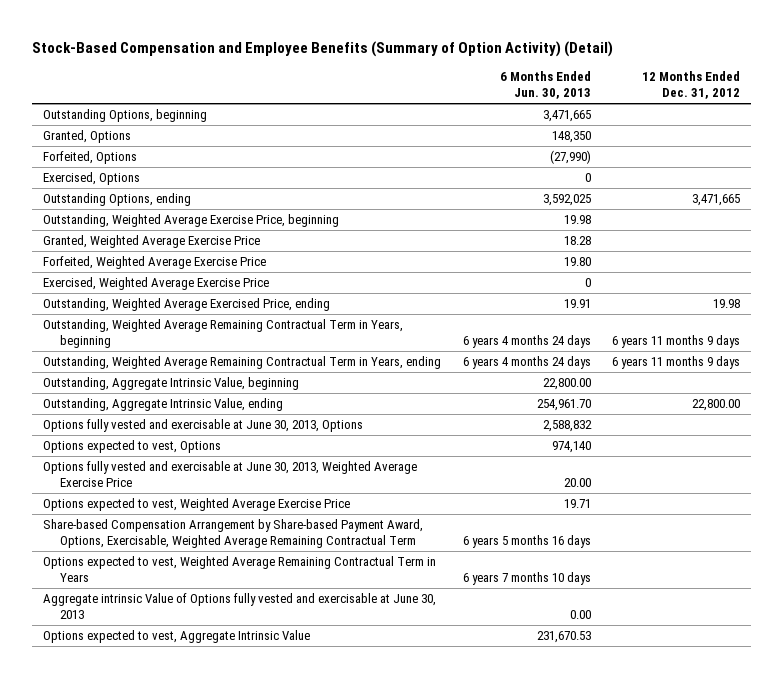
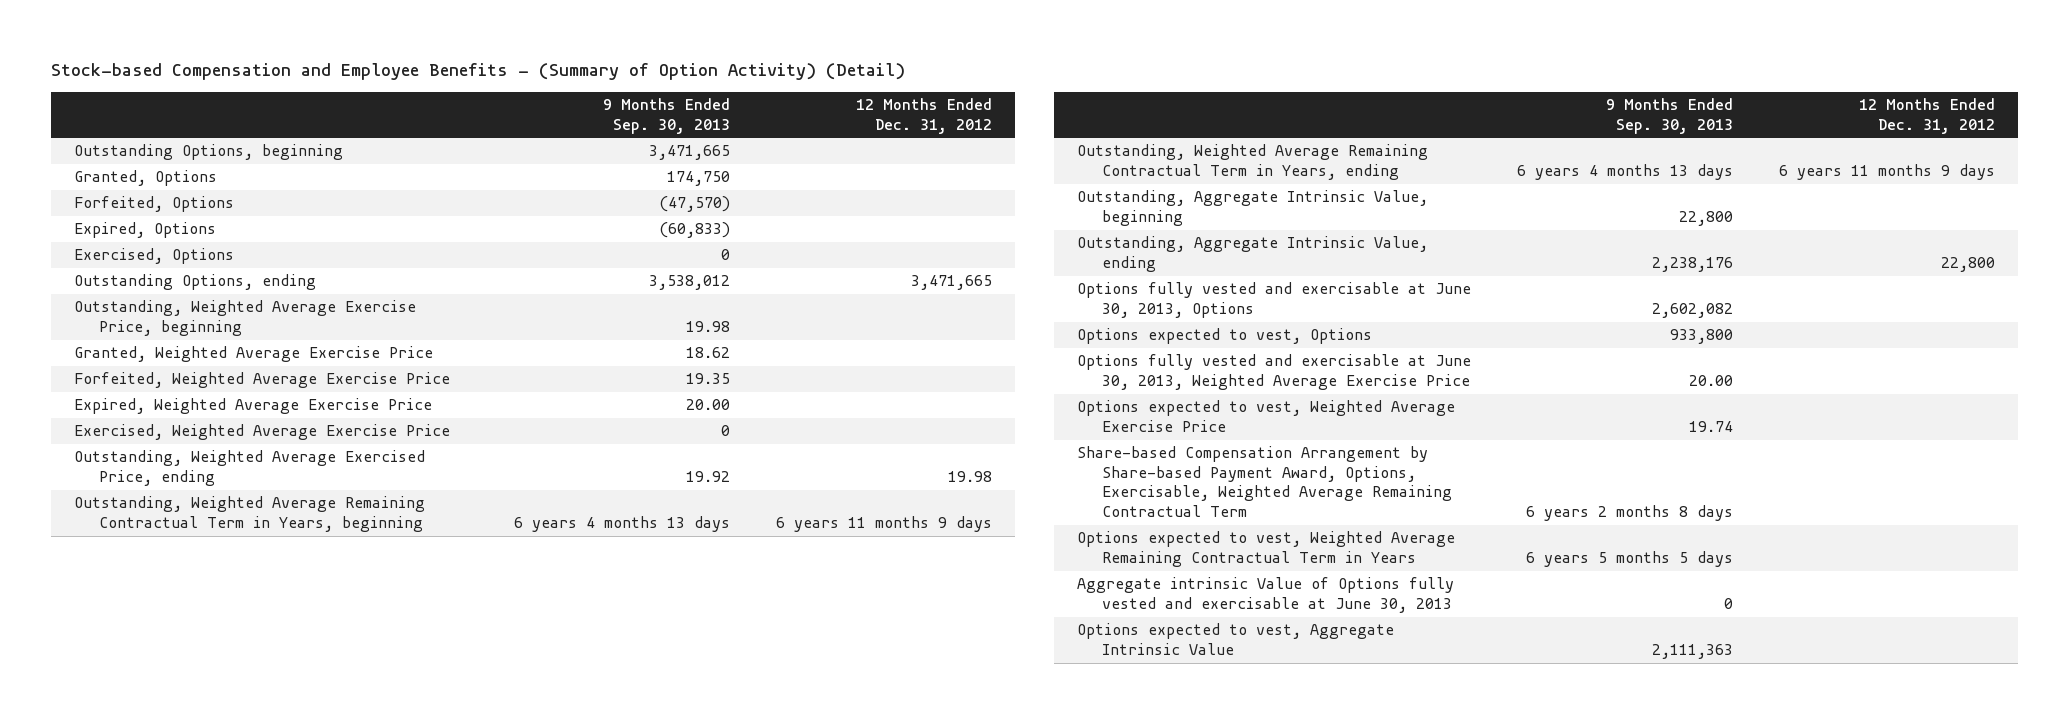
[32,40,614,57] Stock-Based Compensation and Employee Benefits (Summary of Option Activity) (Detail) -> [51,62,906,80] Stock-based Compensation and Employee Benefits - (Summary of Option Activity) (Detail)
[499,70,591,100] 6 Months Ended Jun. 30, 2013 -> none
none -> [603,98,731,134] 9 Months Ended Sep. 30, 2013
none -> [74,222,217,239] Expired, Options
none -> [74,398,433,415] Expired, Weighted Average Exercise Price
[692,399,741,412] 22,800.00 -> [1941,256,1996,272] 22,800

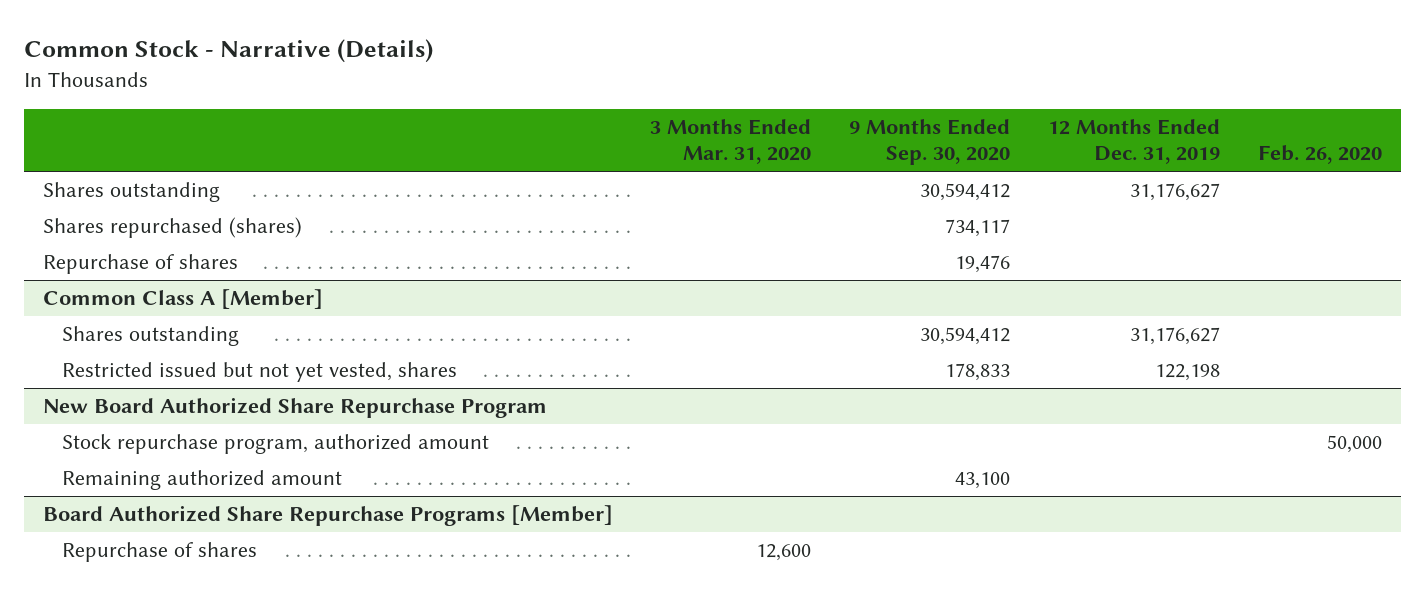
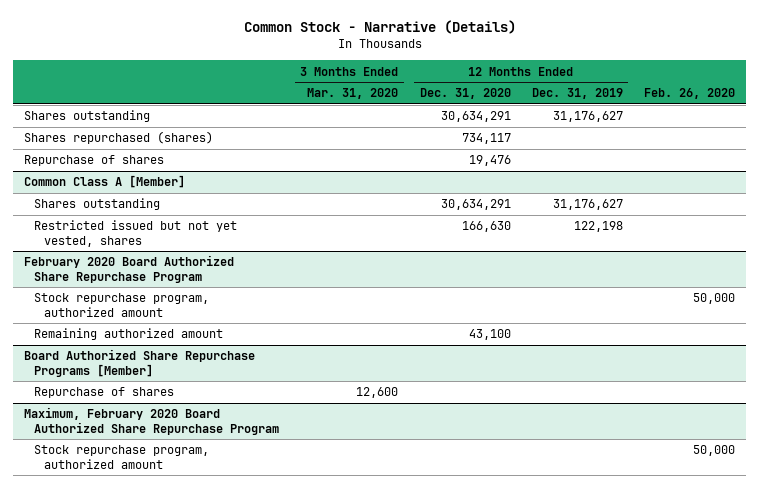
[849,118,1011,166] 9 Months Ended Sep. 30, 2020 -> none
none -> [419,88,511,100] Dec. 31, 2020
[42,397,547,419] New Board Authorized Share Repurchase Program -> [24,255,235,283] February 2020 Board Authorized Share Repurchase Program
none -> [24,407,280,435] Maximum, February 2020 Board Authorized Share Repurchase Program
none -> [34,445,210,469] Stock repurchase program, authorized amount

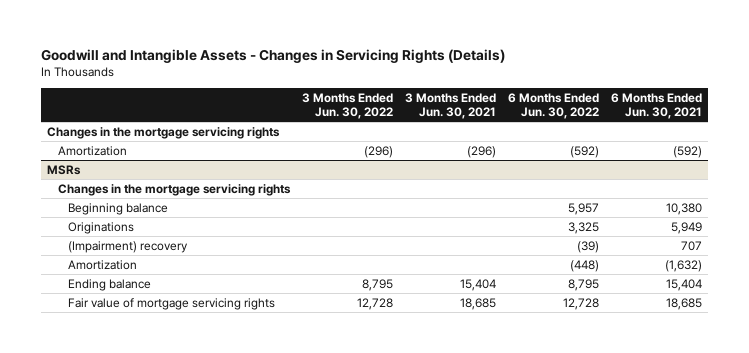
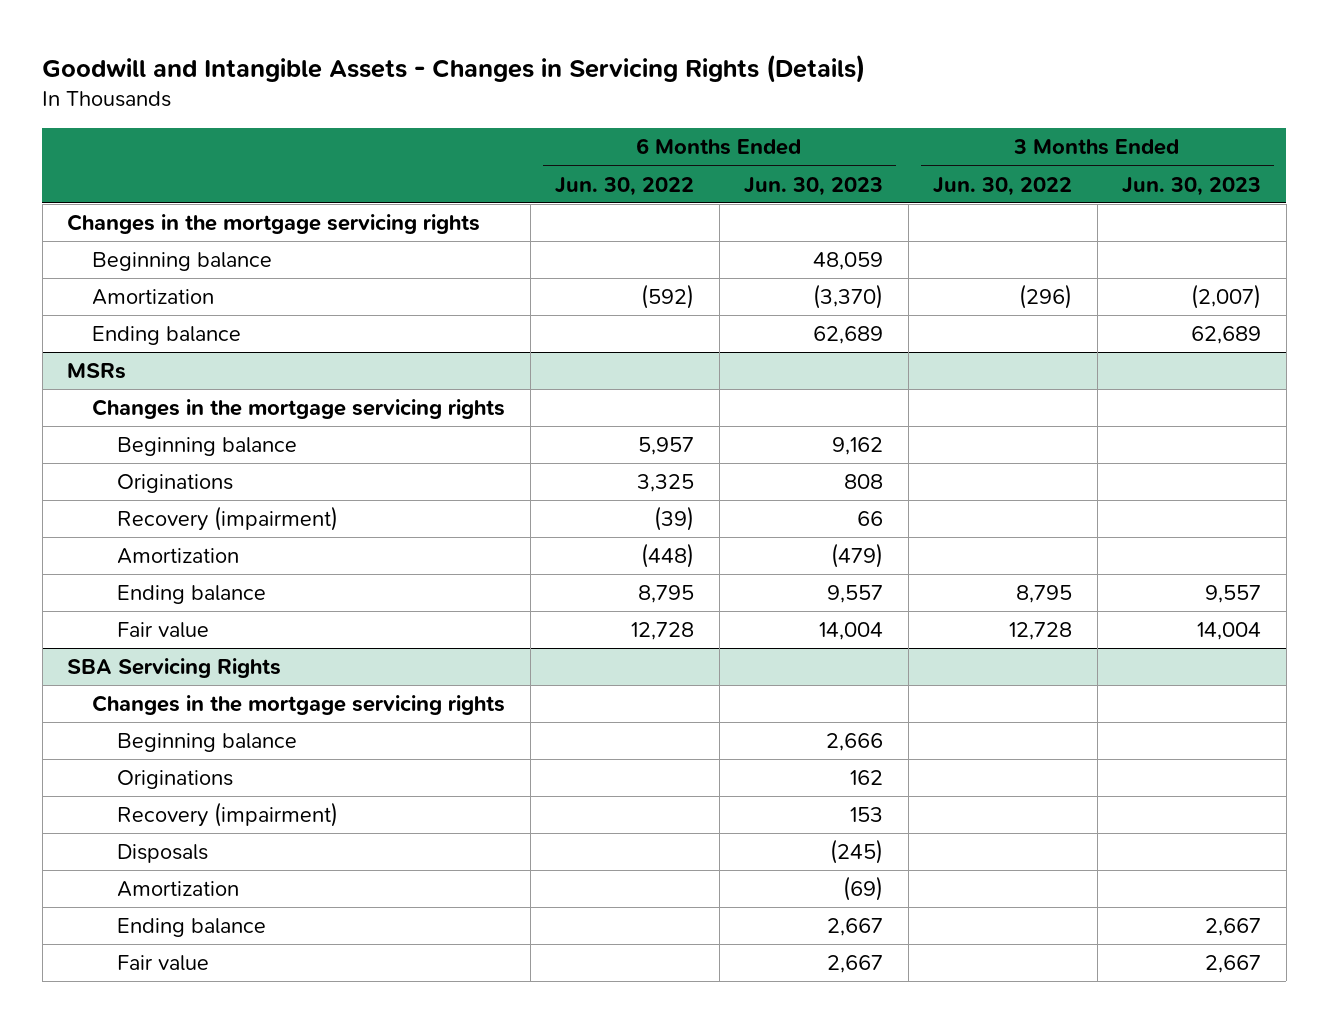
[405,92,497,119] 3 Months Ended Jun. 30, 2021 -> none
[611,92,703,119] 6 Months Ended Jun. 30, 2021 -> none
none -> [744,176,884,196] Jun. 30, 2023
none -> [1122,176,1262,196] Jun. 30, 2023
none -> [92,252,273,272] Beginning balance
none -> [92,326,242,346] Ending balance
[68,240,189,253] (Impairment) recovery -> [117,506,339,532] Recovery (impairment)
[68,297,276,310] Fair value of mortgage servicing rights -> [117,622,210,639] Fair value
none -> [67,658,282,679] SBA Servicing Rights
none -> [92,695,506,716] Changes in the mortgage servicing rights
none -> [117,733,298,753] Beginning balance
none -> [117,770,234,790] Originations
none -> [117,802,339,828] Recovery (impairment)
none -> [117,844,209,864] Disposals
none -> [117,881,240,898] Amortization
none -> [117,918,267,938] Ending balance
none -> [117,955,210,972] Fair value

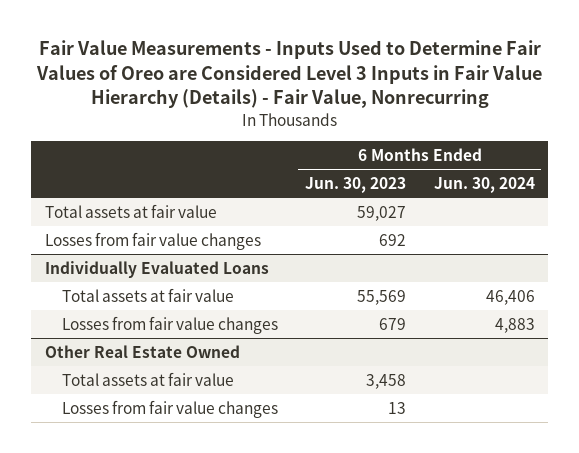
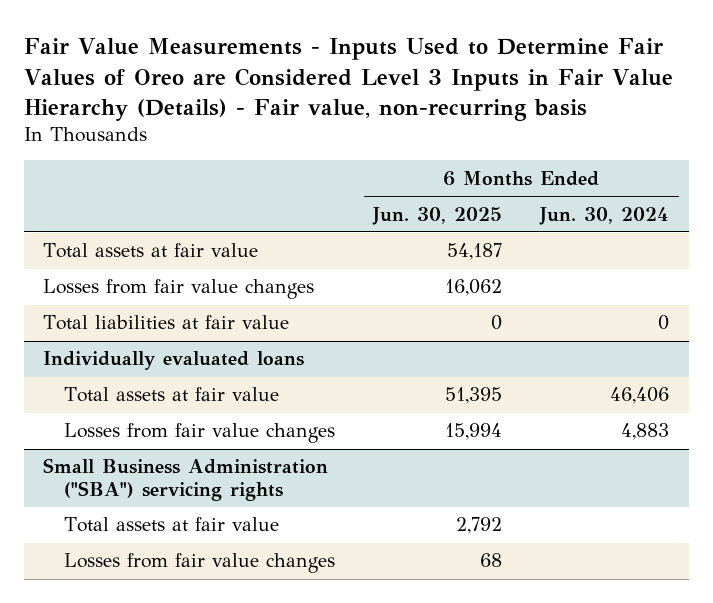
[35,40,542,109] Fair Value Measurements - Inputs Used to Determine Fair Values of Oreo are Considered Level 3 Inputs in Fair Value Hierarchy (Details) - Fair Value, Nonrecurring -> [24,38,674,121] Fair Value Measurements - Inputs Used to Determine Fair Values of Oreo are Considered Level 3 Inputs in Fair Value Hierarchy (Details) - Fair value, non-recurring basis
[305,176,407,193] Jun. 30, 2023 -> none
none -> [372,206,503,225] Jun. 30, 2025
none -> [43,315,290,331] Total liabilities at fair value
[44,260,269,278] Individually Evaluated Loans -> [43,351,305,371] Individually evaluated loans
[44,344,240,358] Other Real Estate Owned -> none
[61,371,234,386] Total assets at fair value -> none
[61,399,278,418] Losses from fair value changes -> none
none -> [43,458,329,502] Small Business Administration ("SBA") servicing rights
none -> [63,517,279,533] Total assets at fair value
none -> [63,553,335,574] Losses from fair value changes

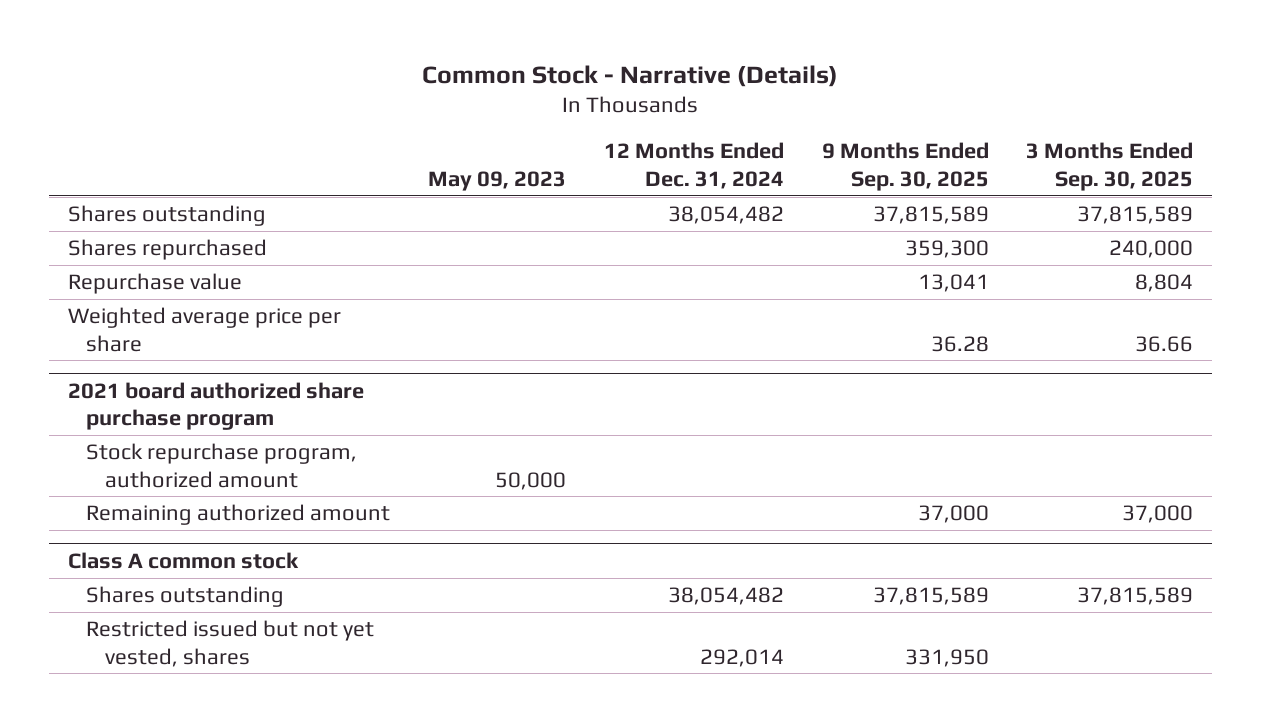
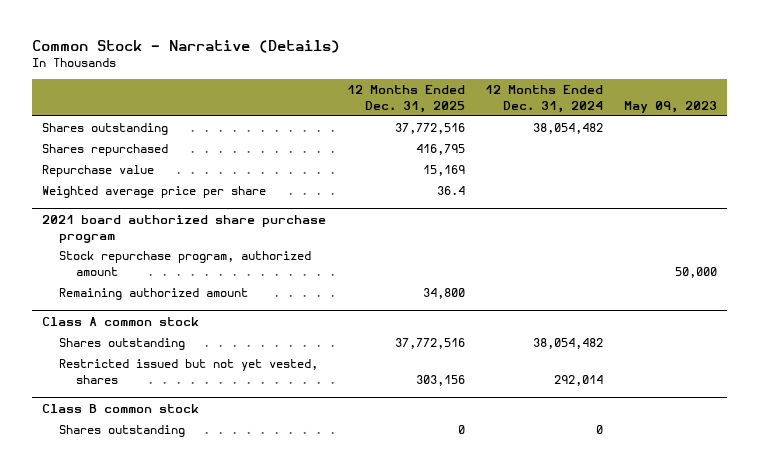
[821,142,989,191] 9 Months Ended Sep. 30, 2025 -> none
[1026,142,1194,191] 3 Months Ended Sep. 30, 2025 -> none
none -> [346,85,465,113] 12 Months Ended Dec. 31, 2025
none -> [41,403,199,413] Class B common stock
none -> [59,425,186,438] Shares outstanding

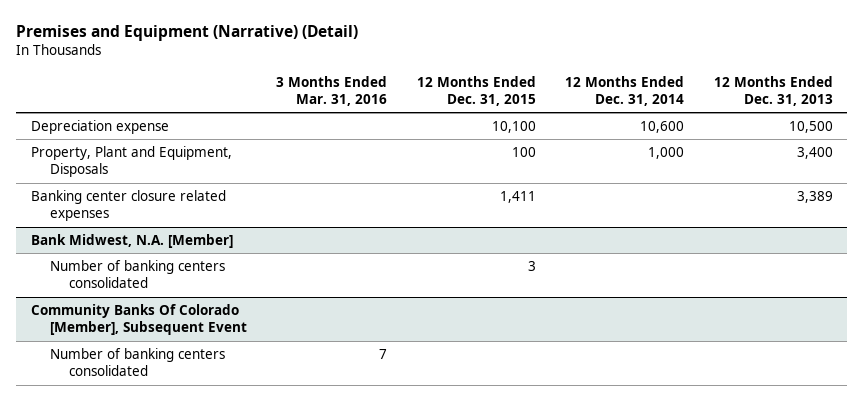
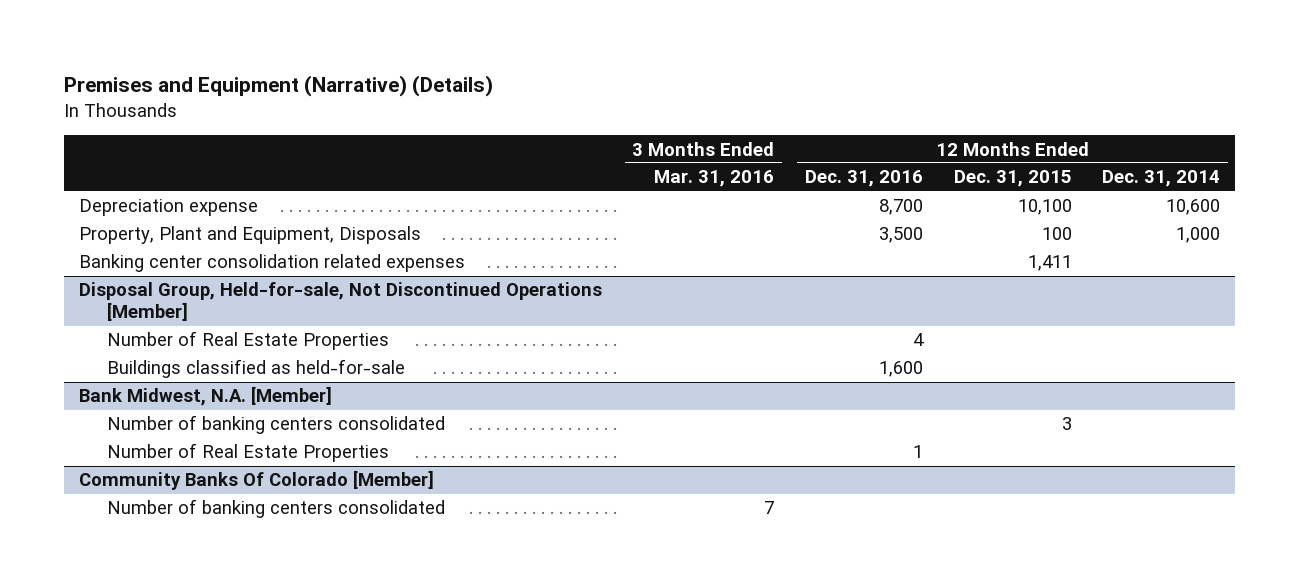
[16,25,359,42] Premises and Equipment (Narrative) (Detail) -> [63,75,493,98] Premises and Equipment (Narrative) (Details)
[713,75,833,107] 12 Months Ended Dec. 31, 2013 -> none
none -> [804,170,923,188] Dec. 31, 2016
[30,190,226,222] Banking center closure related expenses -> [78,254,465,273] Banking center consolidation related expenses
none -> [78,282,602,322] Disposal Group, Held-for-sale, Not Discontinued Operations [Member]
none -> [106,331,389,351] Number of Real Estate Properties
none -> [106,359,405,379] Buildings classified as held-for-sale
none -> [106,443,389,463] Number of Real Estate Properties
[30,304,248,336] Community Banks Of Colorado [Member], Subsequent Event -> [78,470,434,491] Community Banks Of Colorado [Member]

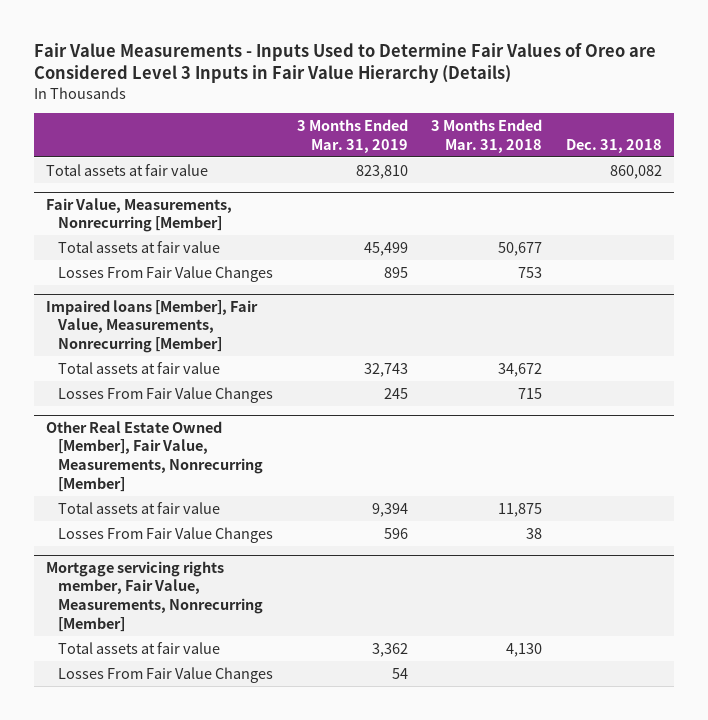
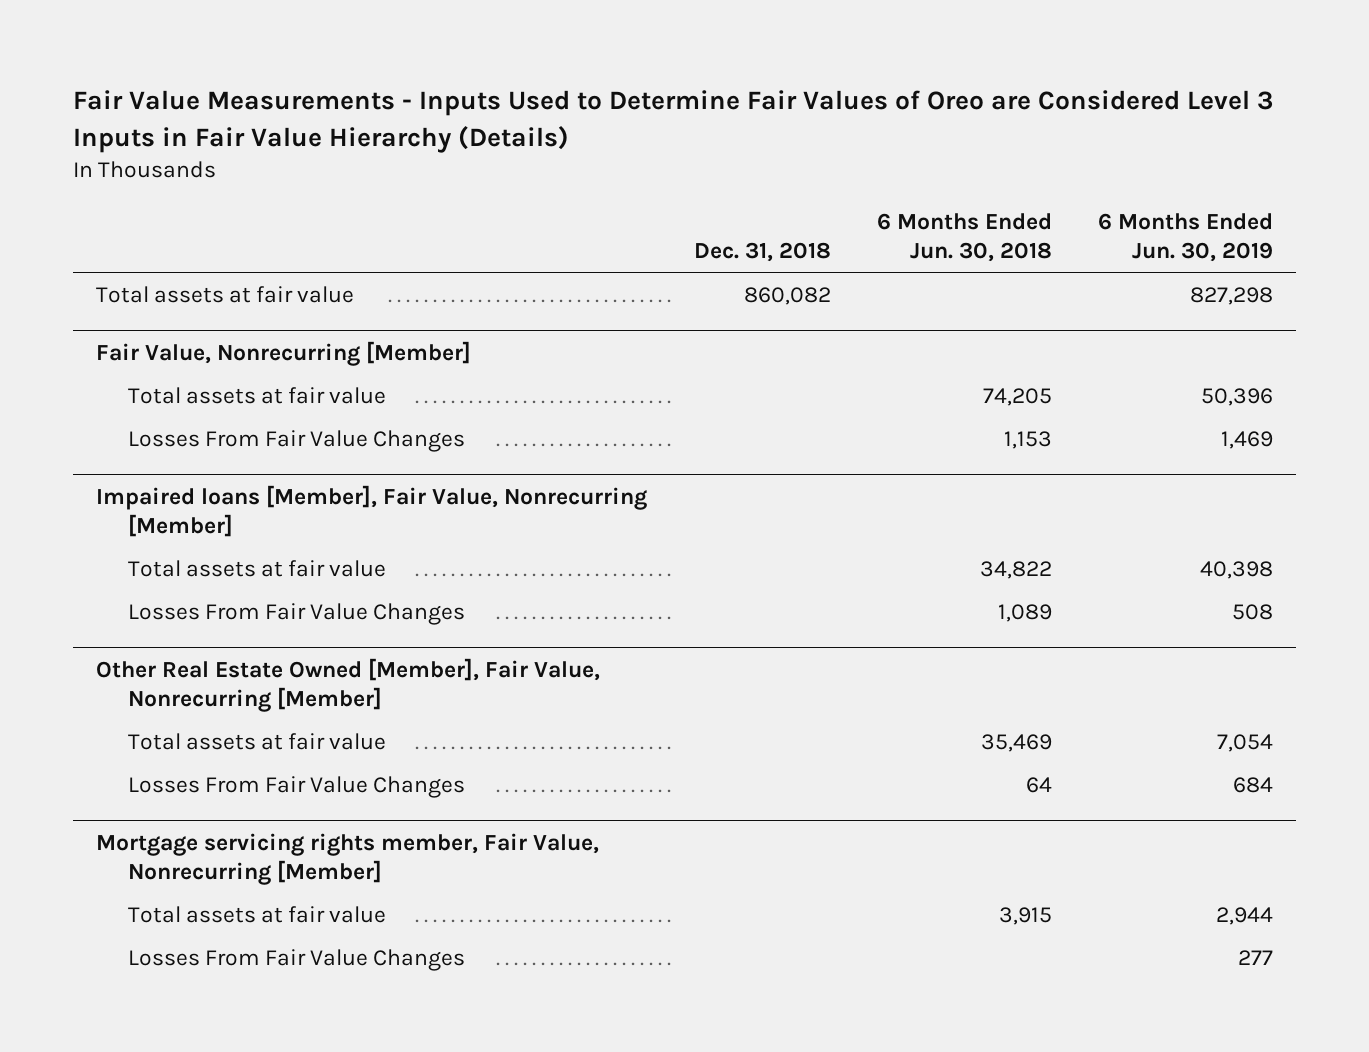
[296,118,408,153] 3 Months Ended Mar. 31, 2019 -> none
[431,118,543,153] 3 Months Ended Mar. 31, 2018 -> none
none -> [876,212,1052,263] 6 Months Ended Jun. 30, 2018
none -> [1097,212,1273,263] 6 Months Ended Jun. 30, 2019
[46,197,233,233] Fair Value, Measurements, Nonrecurring [Member] -> [96,340,472,366] Fair Value, Nonrecurring [Member]
[46,299,259,354] Impaired loans [Member], Fair Value, Measurements, Nonrecurring [Member] -> [96,484,648,537] Impaired loans [Member], Fair Value, Nonrecurring [Member]
[46,420,263,492] Other Real Estate Owned [Member], Fair Value, Measurements, Nonrecurring [Member] -> [96,657,601,712] Other Real Estate Owned [Member], Fair Value, Nonrecurring [Member]
[46,560,263,632] Mortgage servicing rights member, Fair Value, Measurements, Nonrecurring [Member] -> [96,832,600,885] Mortgage servicing rights member, Fair Value, Nonrecurring [Member]

